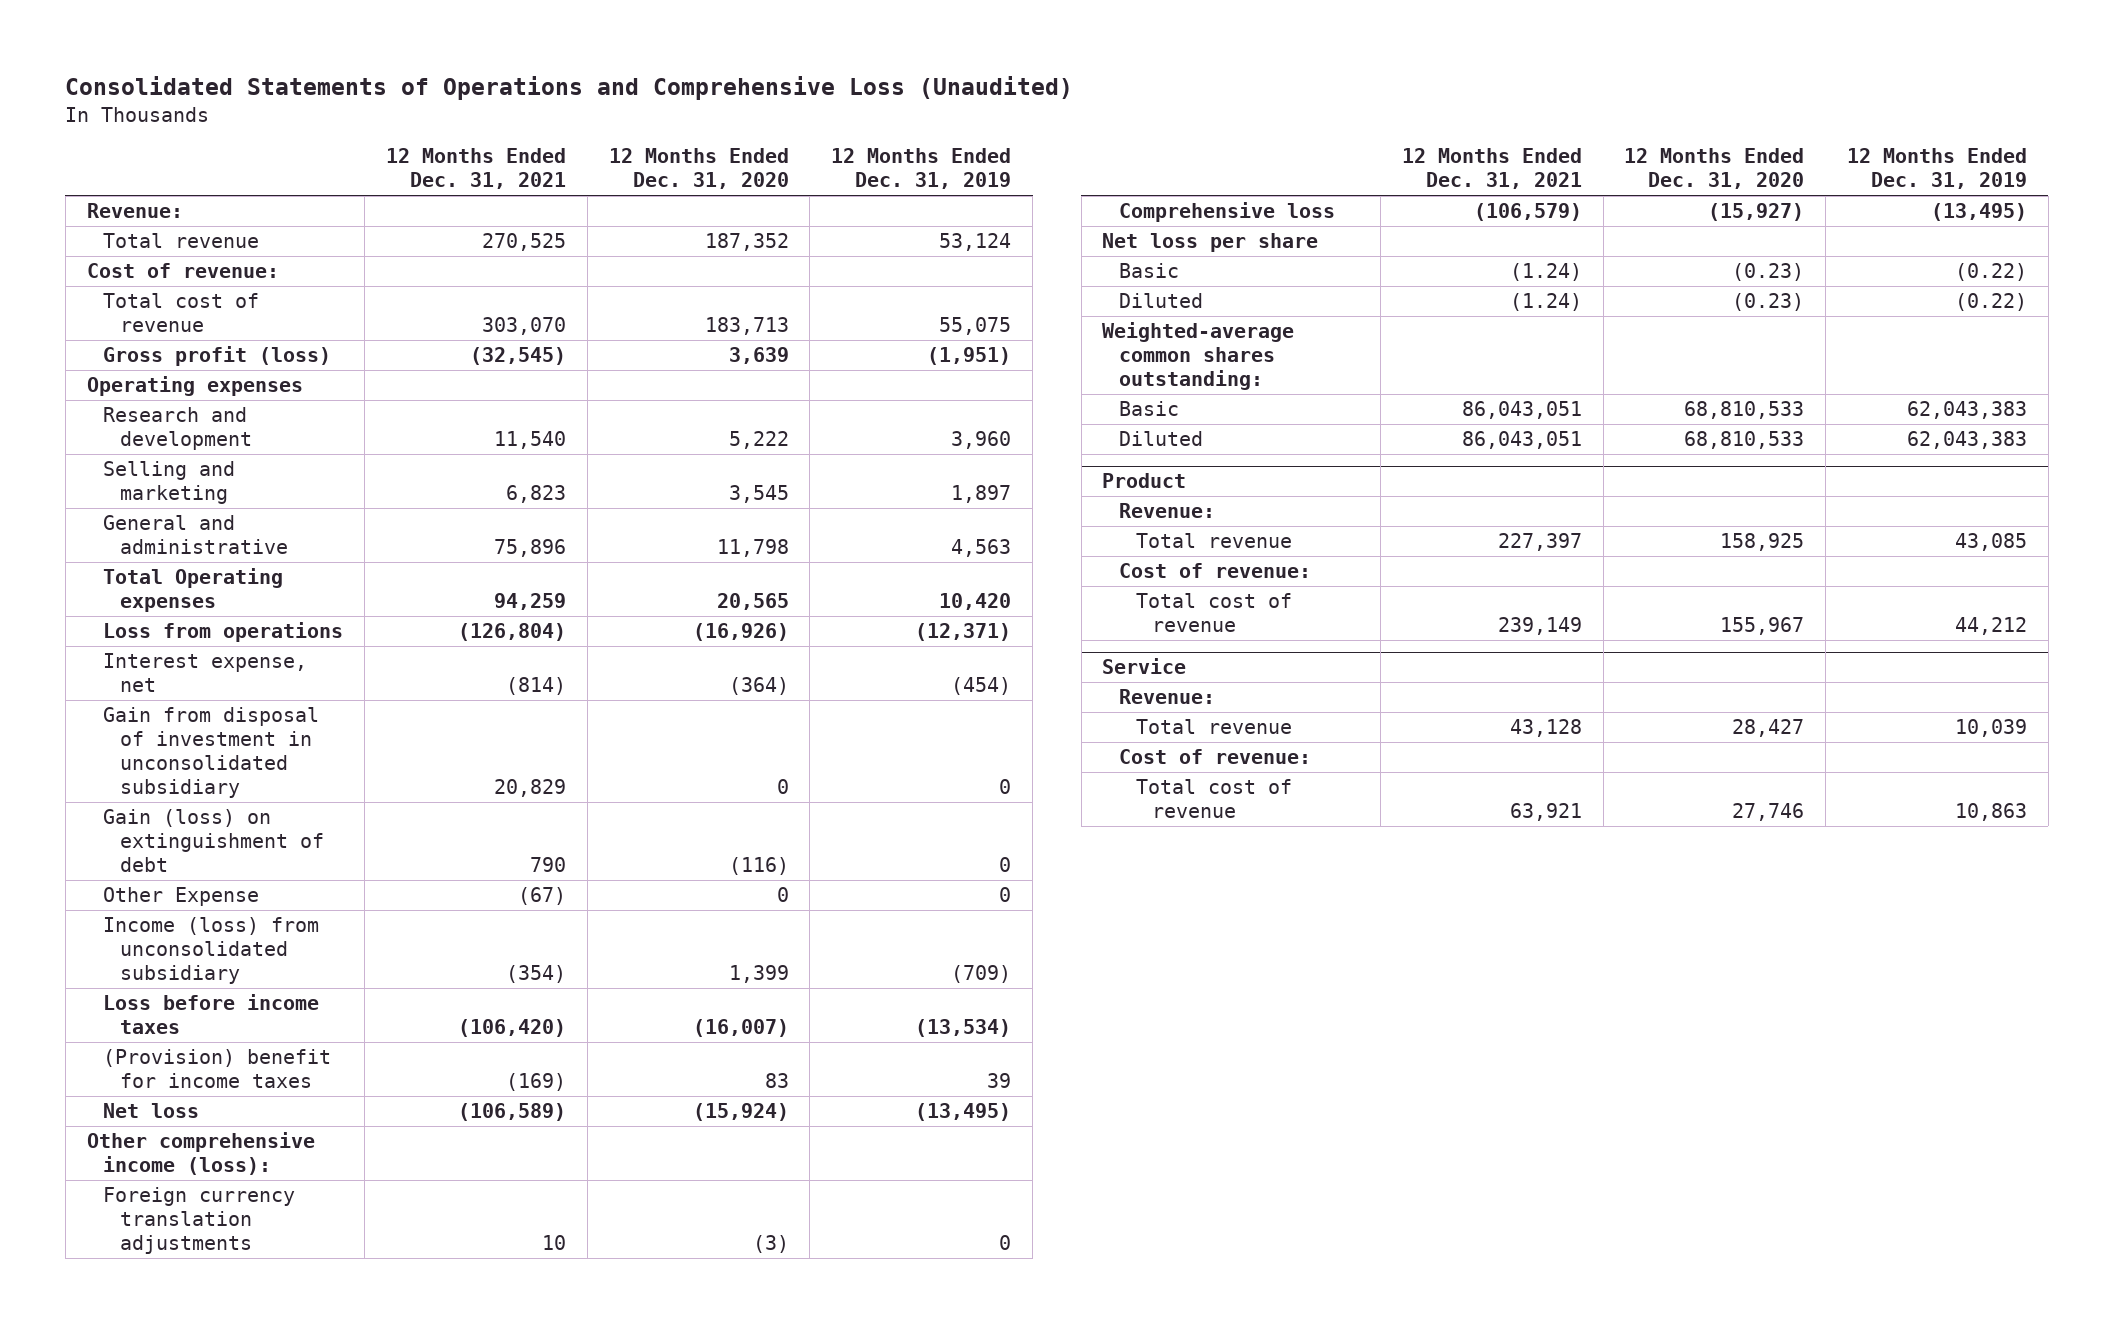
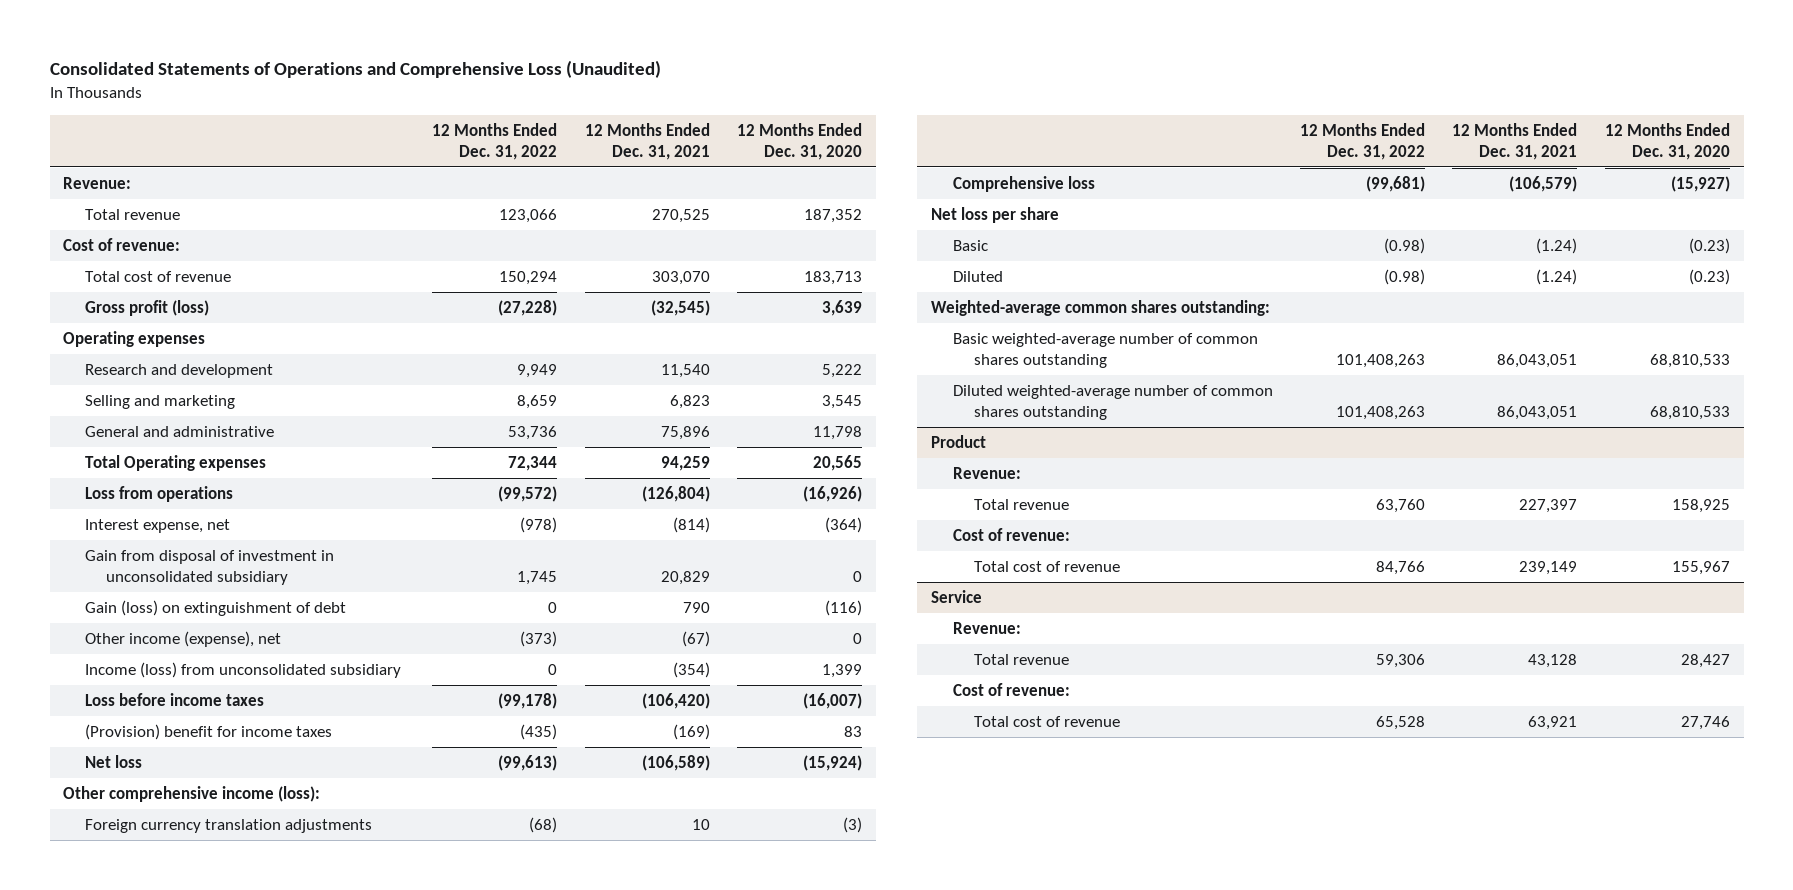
[831,148,1012,190] 12 Months Ended Dec. 31, 2019 -> none
none -> [432,122,558,160] 12 Months Ended Dec. 31, 2022
[103,887,260,907] Other Expense -> [84,630,281,647] Other income (expense), net
[1119,401,1180,417] Basic -> [952,332,1258,369] Basic weighted-average number of common shares outstanding
[1119,431,1204,447] Diluted -> [952,384,1273,421] Diluted weighted-average number of common shares outstanding

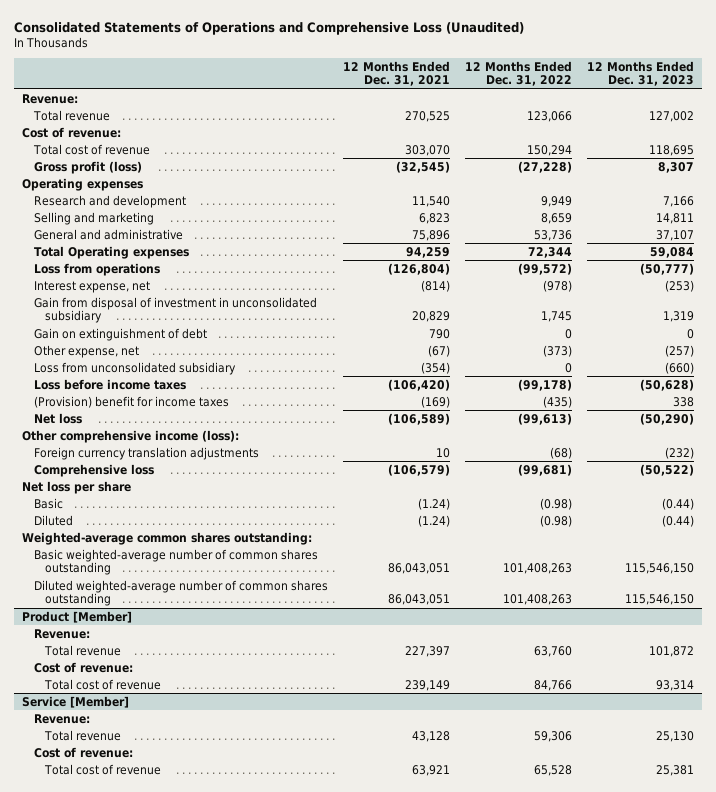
[737,122,863,160] 12 Months Ended Dec. 31, 2020 -> none
none -> [587,60,695,87] 12 Months Ended Dec. 31, 2023
[84,599,346,616] Gain (loss) on extinguishment of debt -> [33,327,207,341] Gain on extinguishment of debt
[84,630,281,647] Other income (expense), net -> [33,344,139,358] Other expense, net
[84,661,401,678] Income (loss) from unconsolidated subsidiary -> [33,361,236,375] Loss from unconsolidated subsidiary
[931,434,987,448] Product -> [21,610,132,623] Product [Member]
[931,589,983,603] Service -> [21,695,129,708] Service [Member]

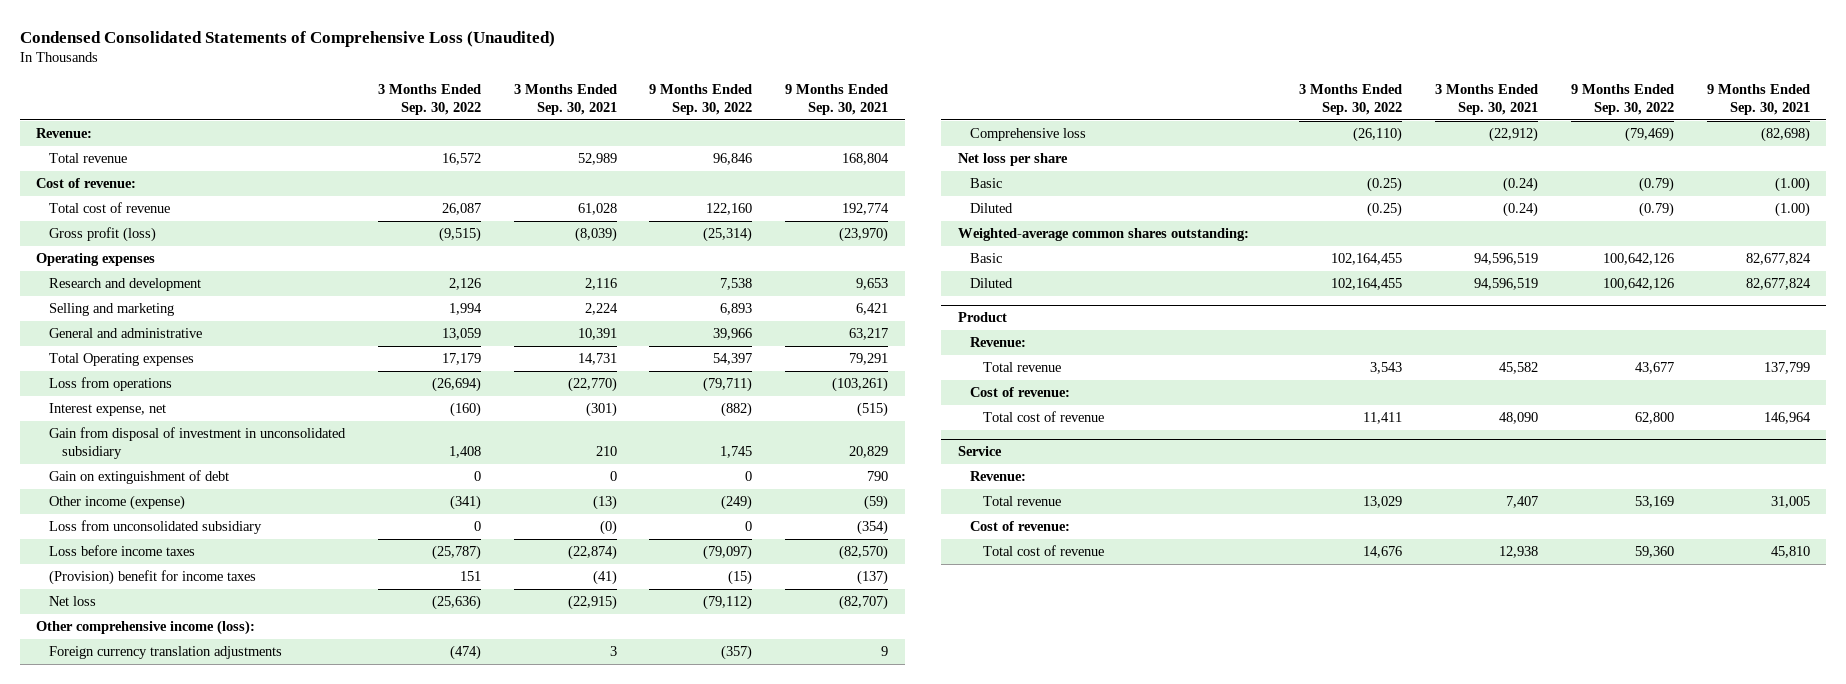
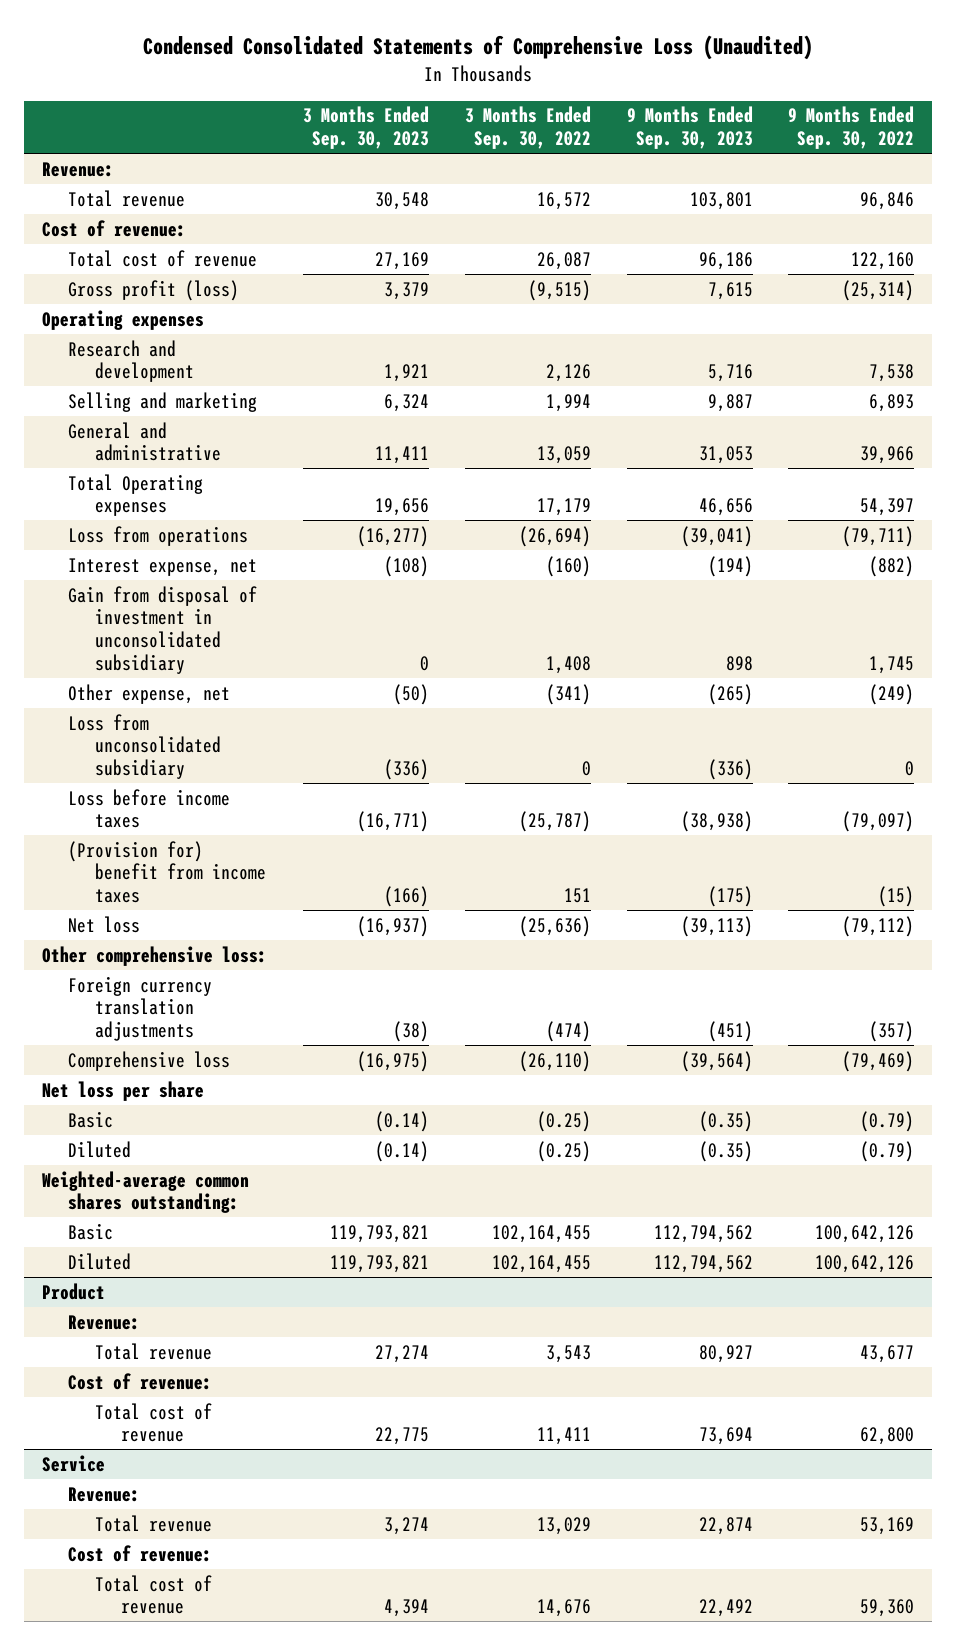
[513,83,617,116] 3 Months Ended Sep. 30, 2021 -> none
[785,83,889,116] 9 Months Ended Sep. 30, 2021 -> none
none -> [302,106,429,150] 3 Months Ended Sep. 30, 2023
none -> [626,106,753,150] 9 Months Ended Sep. 30, 2023
[49,470,230,485] Gain on extinguishment of debt -> none
[49,495,186,511] Other income (expense) -> [68,683,231,704] Other expense, net
[49,570,257,586] (Provision) benefit for income taxes -> [68,840,266,904] (Provision for) benefit from income taxes
[36,620,256,636] Other comprehensive income (loss): -> [41,945,267,966] Other comprehensive loss:

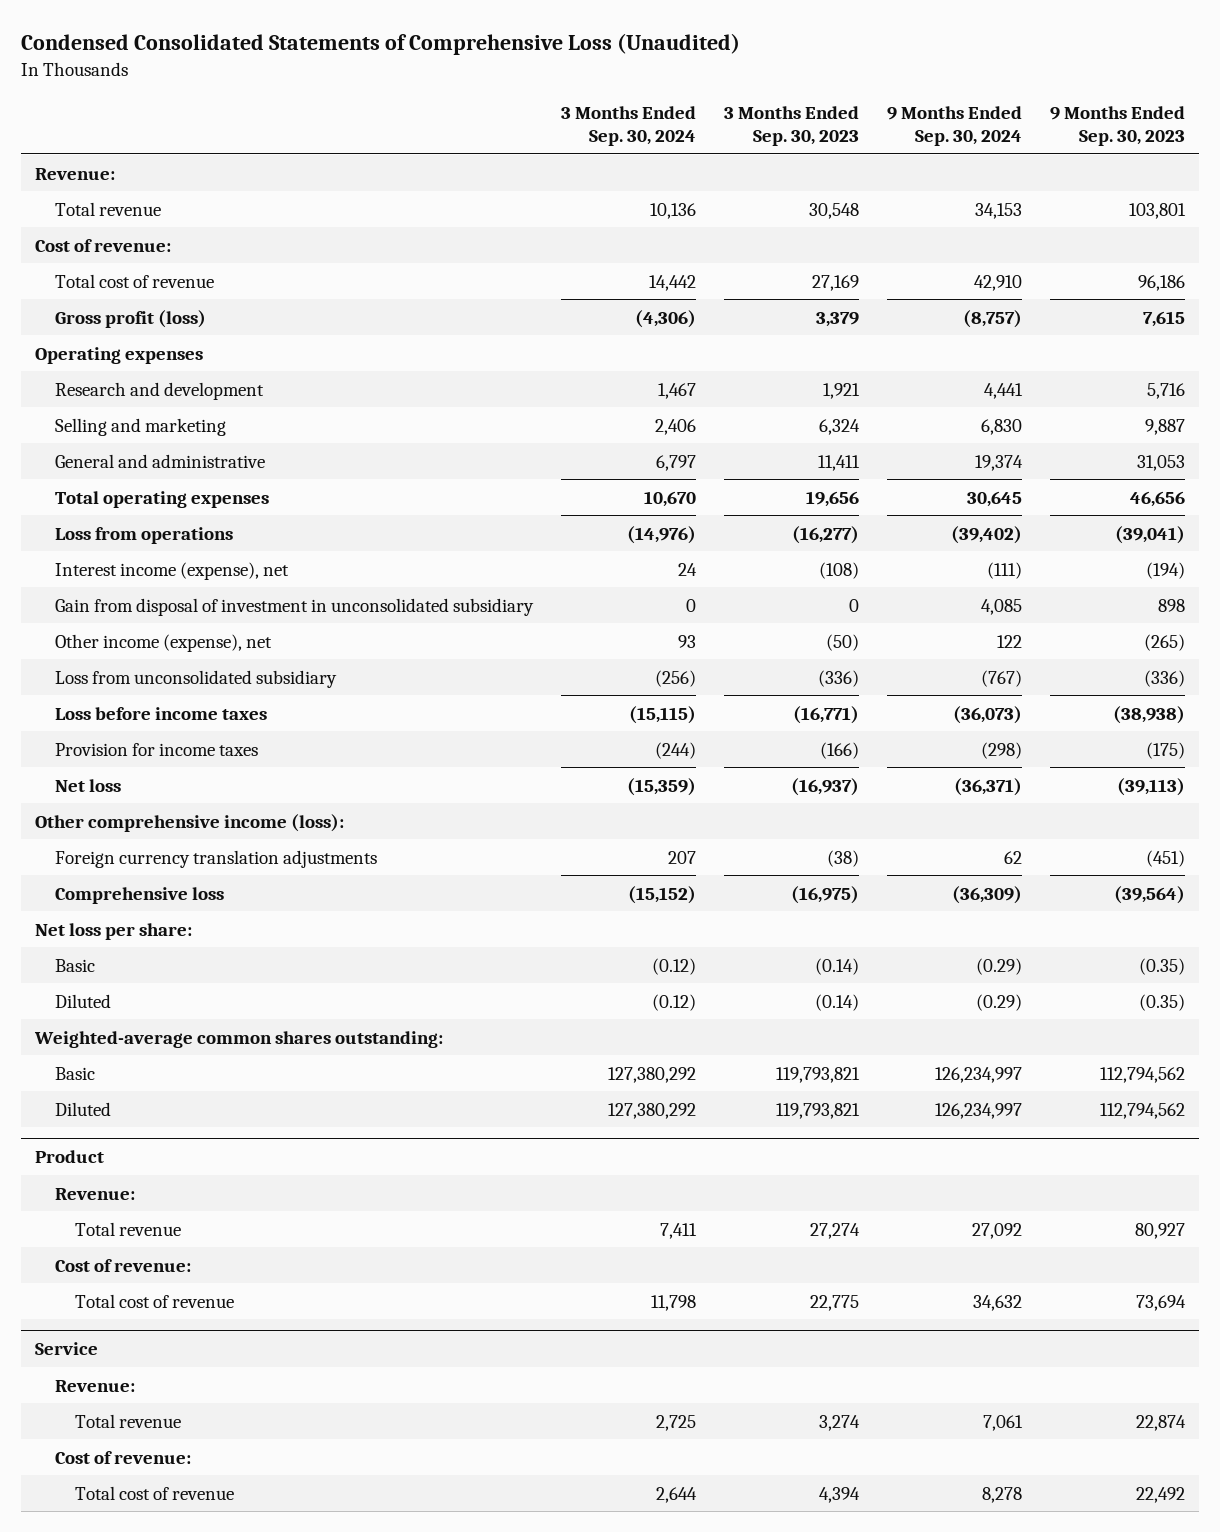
[464,106,591,150] 3 Months Ended Sep. 30, 2022 -> none
[788,106,915,150] 9 Months Ended Sep. 30, 2022 -> none
none -> [560,106,696,146] 3 Months Ended Sep. 30, 2024
none -> [886,106,1022,146] 9 Months Ended Sep. 30, 2024
[68,473,204,517] Total Operating expenses -> [55,490,270,508] Total operating expenses
[68,557,258,576] Interest expense, net -> [55,561,290,580] Interest income (expense), net
[68,683,231,704] Other expense, net -> [55,633,273,652] Other income (expense), net
[68,840,266,904] (Provision for) benefit from income taxes -> [55,742,259,756] Provision for income taxes
[41,945,267,966] Other comprehensive loss: -> [35,813,345,832] Other comprehensive income (loss):
[41,1080,204,1101] Net loss per share -> [35,922,193,940] Net loss per share:

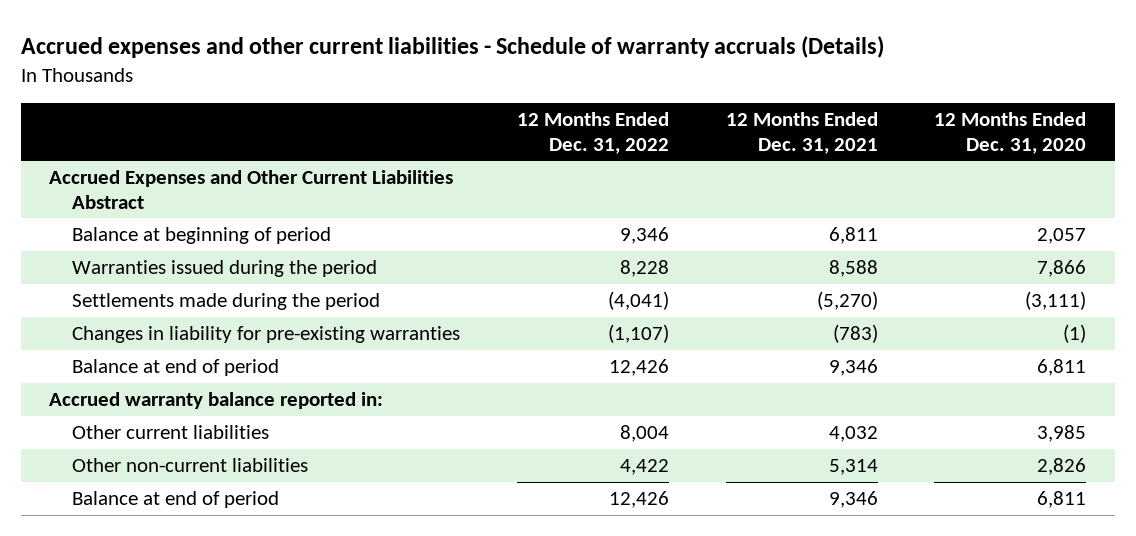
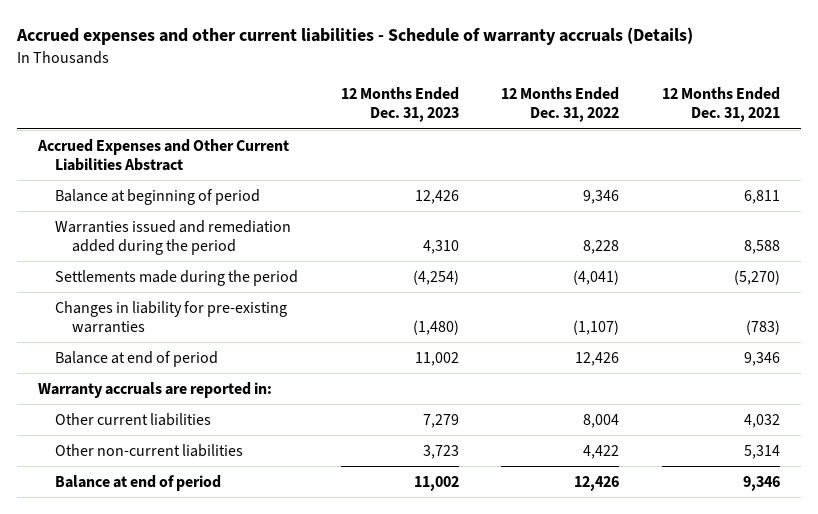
[934,112,1087,154] 12 Months Ended Dec. 31, 2020 -> none
none -> [340,87,459,123] 12 Months Ended Dec. 31, 2023
[72,260,378,278] Warranties issued during the period -> [55,219,292,255] Warranties issued and remediation added during the period
[49,392,384,410] Accrued warranty balance reported in: -> [38,381,273,398] Warranty accruals are reported in:

